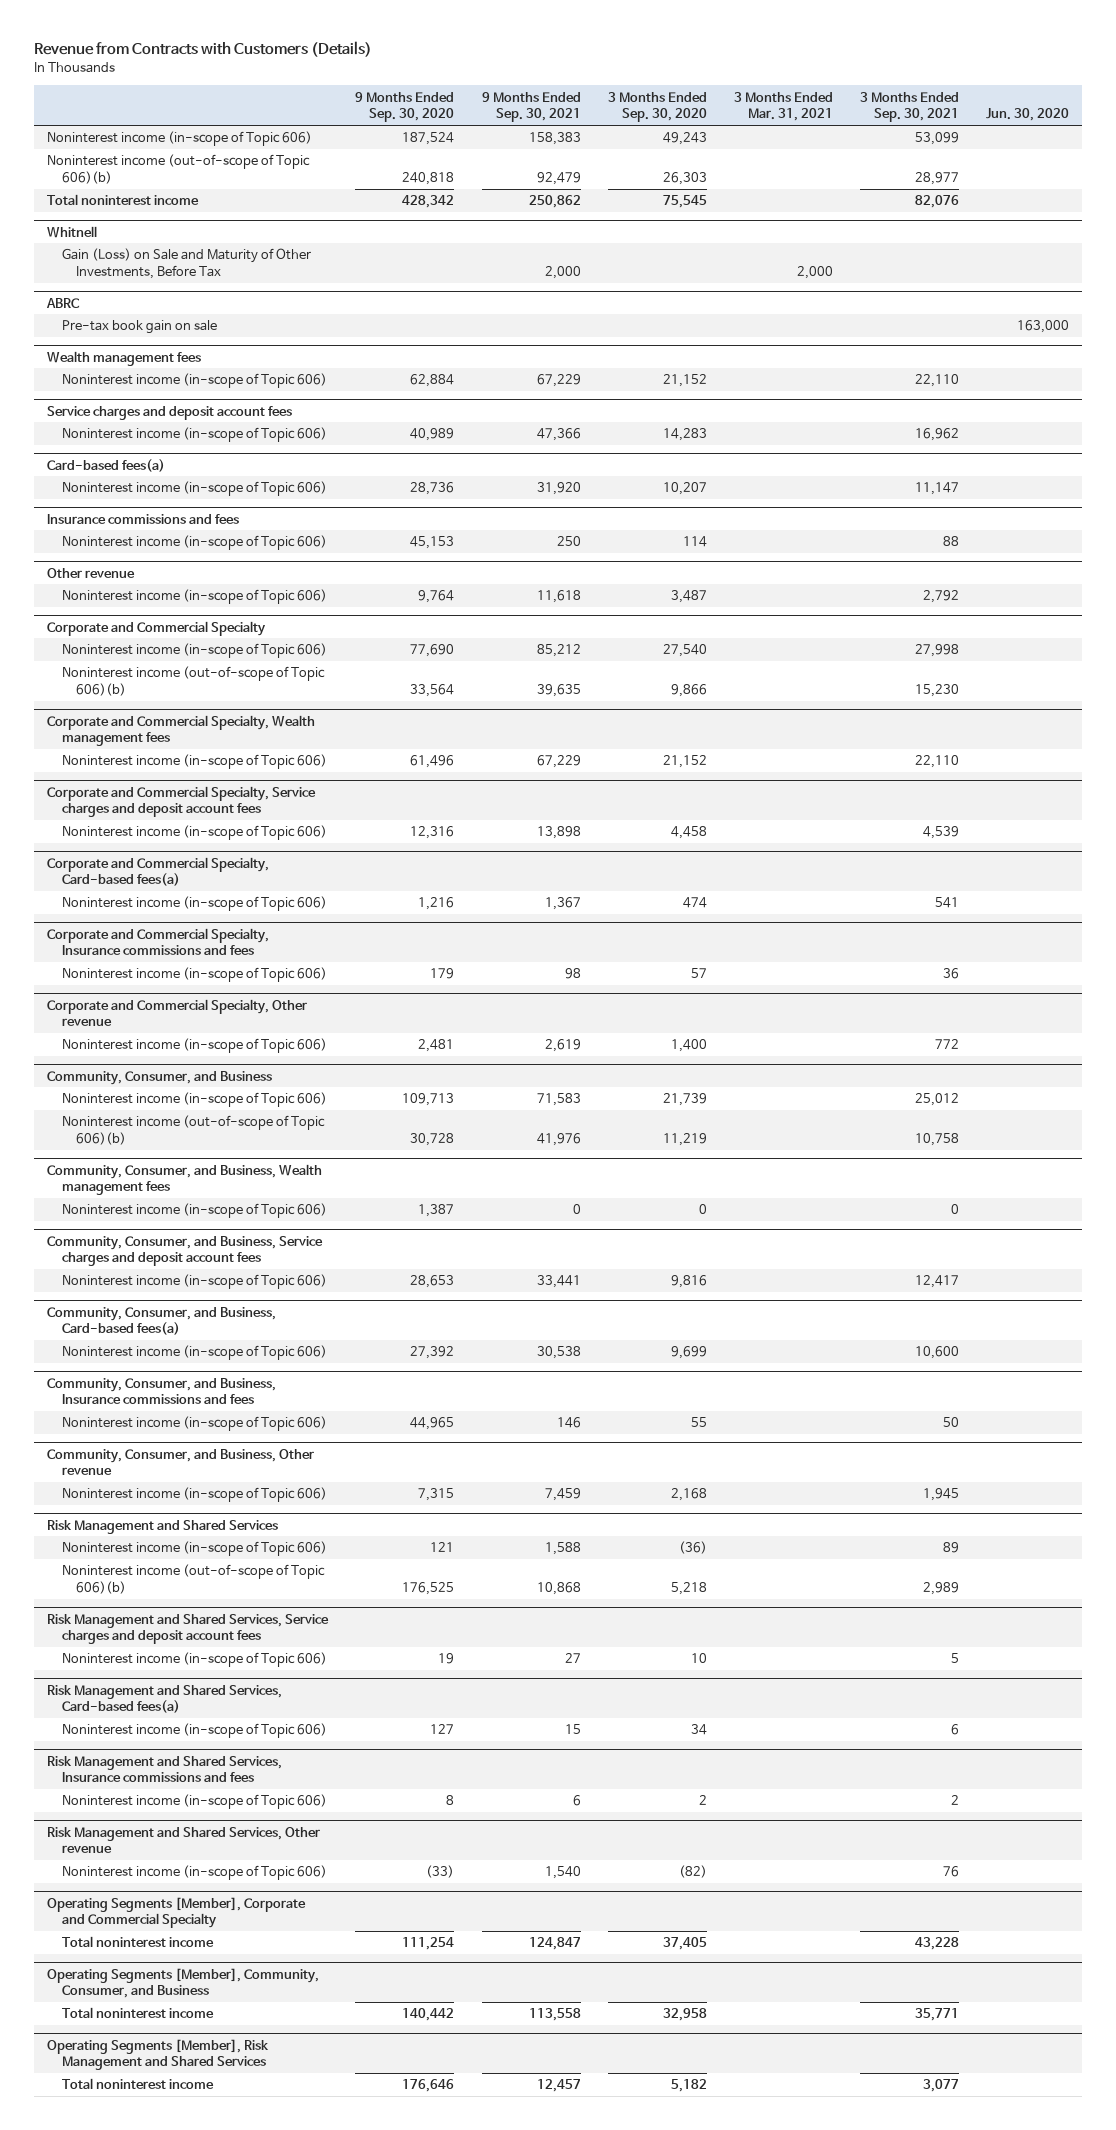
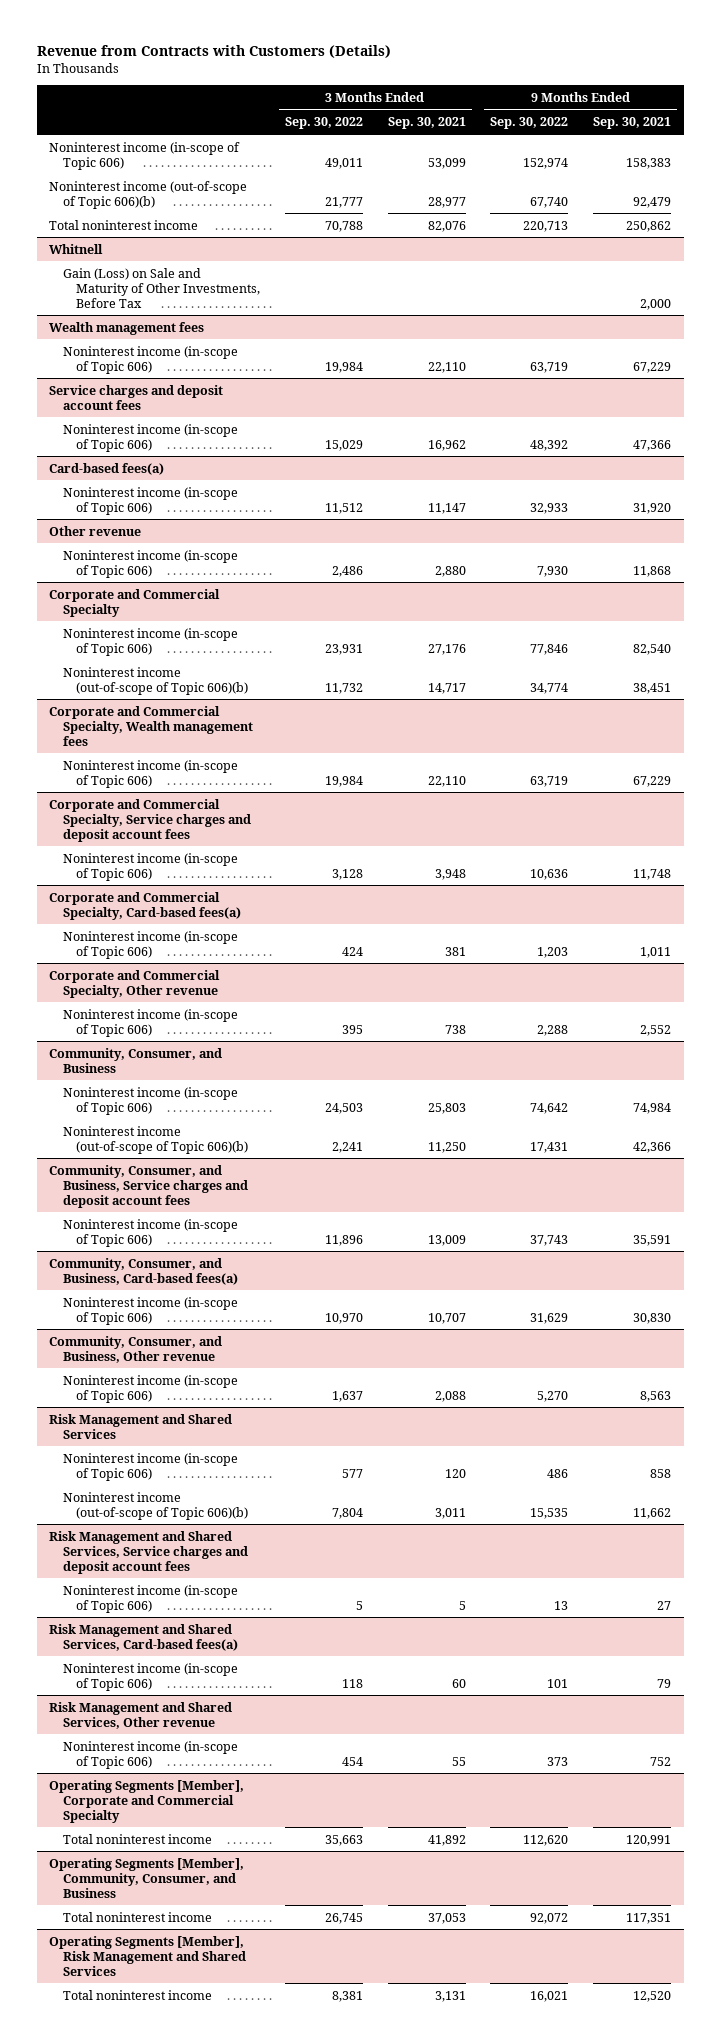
[355,91,455,123] 9 Months Ended Sep. 30, 2020 -> none
[607,91,707,123] 3 Months Ended Sep. 30, 2020 -> none
[733,91,833,122] 3 Months Ended Mar. 31, 2021 -> none
[985,108,1069,122] Jun. 30, 2020 -> none
none -> [284,117,363,130] Sep. 30, 2022
none -> [490,117,569,130] Sep. 30, 2022
[46,297,81,308] ABRC -> none
[61,320,217,335] Pre-tax book gain on sale -> none
[47,513,240,524] Insurance commissions and fees -> none
[61,535,327,551] Noninterest income (in-scope of Topic 606) -> none
[536,590,581,604] 11,618 -> [633,565,672,577] 11,868
[922,590,959,604] 2,792 -> [434,565,466,577] 2,880
[536,644,581,658] 85,212 -> [633,643,672,655] 82,540
[914,644,959,658] 27,998 -> [427,643,466,655] 27,176
[536,683,581,697] 39,635 -> [633,682,672,694] 38,451
[914,683,959,697] 15,230 -> [427,682,466,694] 14,717
[536,826,581,840] 13,898 -> [633,868,672,880] 11,748
[922,826,959,840] 4,539 -> [434,868,466,880] 3,948
[47,927,270,955] Corporate and Commercial Specialty, Insurance commissions and fees -> none
[61,967,327,983] Noninterest income (in-scope of Topic 606) -> none
[544,897,581,911] 1,367 -> [640,946,672,958] 1,011
[934,897,959,909] 541 -> [444,946,466,956] 381
[544,1039,581,1053] 2,619 -> [640,1024,672,1036] 2,552
[934,1039,959,1050] 772 -> [444,1024,466,1034] 738
[47,1163,323,1195] Community, Consumer, and Business, Wealth management fees -> none
[61,1203,327,1219] Noninterest income (in-scope of Topic 606) -> none
[536,1093,581,1107] 71,583 -> [633,1102,672,1114] 74,984
[914,1093,959,1107] 25,012 -> [427,1102,466,1114] 25,803
[536,1132,581,1146] 41,976 -> [633,1141,672,1153] 42,366
[914,1132,959,1146] 10,758 -> [427,1141,466,1153] 11,250
[536,1275,581,1289] 33,441 -> [633,1234,672,1246] 35,591
[914,1275,959,1289] 12,417 -> [427,1234,466,1246] 13,009
[47,1377,277,1404] Community, Consumer, and Business, Insurance commissions and fees -> none
[61,1416,327,1432] Noninterest income (in-scope of Topic 606) -> none
[536,1346,581,1360] 30,538 -> [633,1312,672,1324] 30,830
[914,1346,959,1360] 10,600 -> [427,1312,466,1324] 10,707
[544,1488,581,1502] 7,459 -> [640,1390,672,1402] 8,563
[922,1488,959,1502] 1,945 -> [434,1390,466,1402] 2,088
[544,1542,581,1556] 1,588 -> [650,1468,672,1478] 858
[942,1542,959,1554] 89 -> [444,1468,466,1478] 120
[536,1581,581,1595] 10,868 -> [633,1507,672,1519] 11,662
[922,1581,959,1595] 2,989 -> [434,1507,466,1519] 3,011
[47,1755,283,1782] Risk Management and Shared Services, Insurance commissions and fees -> none
[61,1794,327,1810] Noninterest income (in-scope of Topic 606) -> none
[564,1724,581,1735] 15 -> [657,1678,672,1688] 79
[950,1724,959,1736] 6 -> [451,1678,466,1688] 60
[544,1866,581,1880] 1,540 -> [650,1756,672,1766] 752
[942,1866,959,1878] 76 -> [451,1756,466,1766] 55
[528,1937,581,1951] 124,847 -> [626,1834,672,1846] 120,991
[914,1937,959,1951] 43,228 -> [427,1834,466,1846] 41,892
[528,2008,581,2022] 113,558 -> [626,1912,672,1924] 117,351
[914,2008,959,2022] 35,771 -> [427,1912,466,1924] 37,053
[536,2079,581,2093] 12,457 -> [633,1990,672,2002] 12,520
[922,2079,959,2093] 3,077 -> [434,1990,466,2002] 3,131

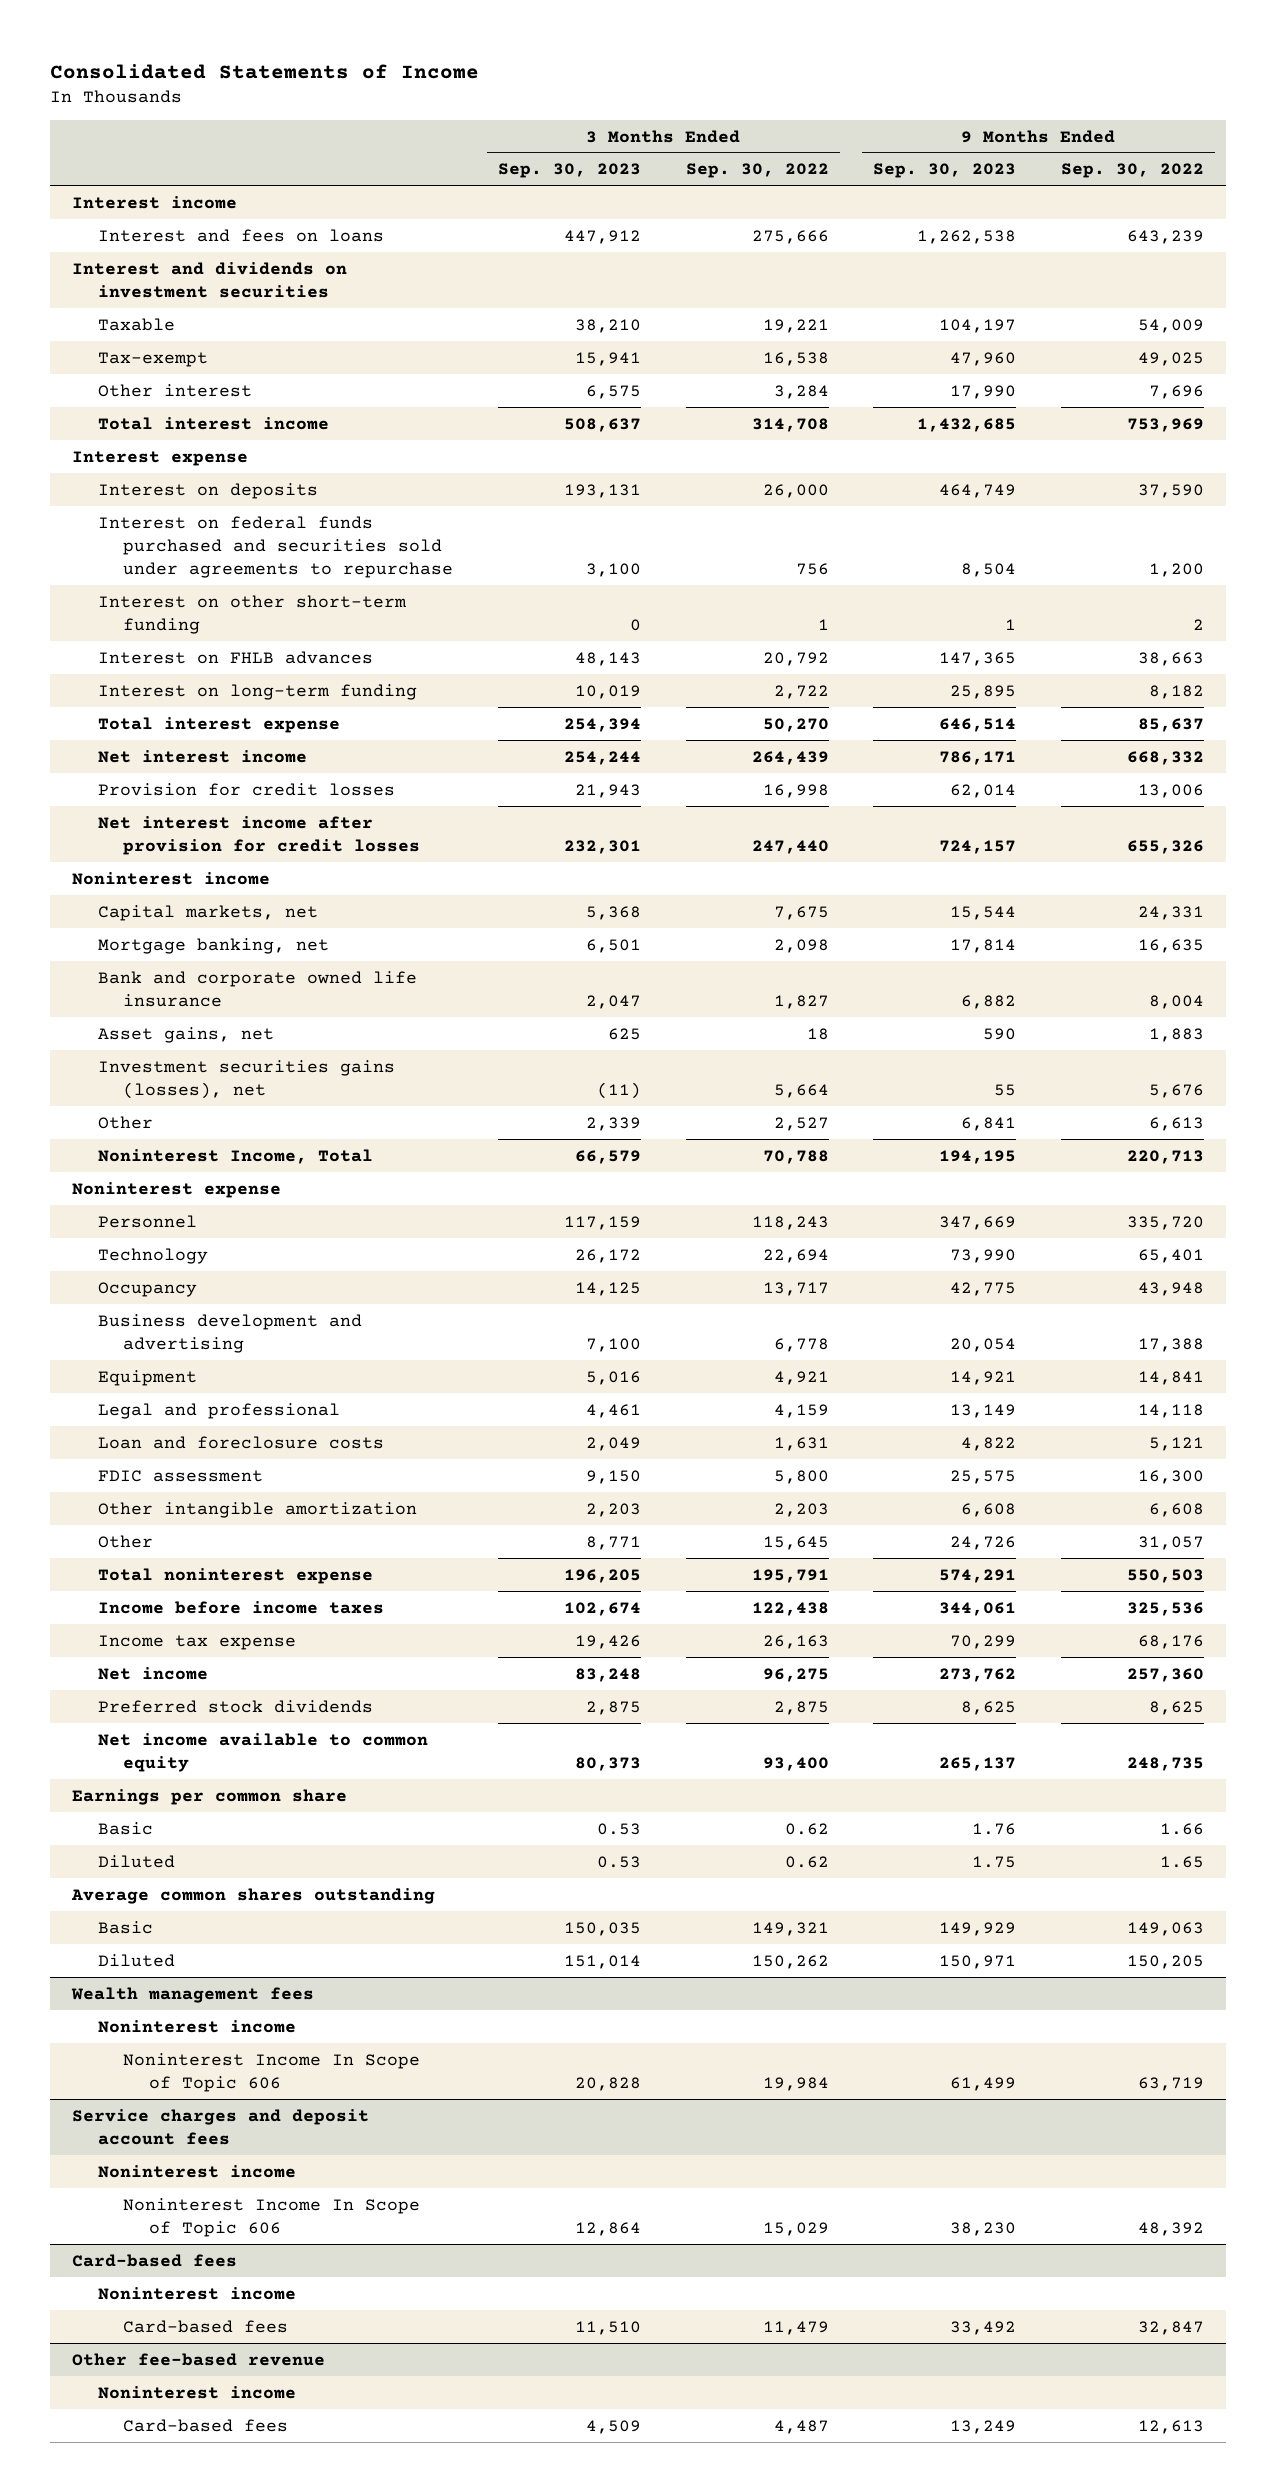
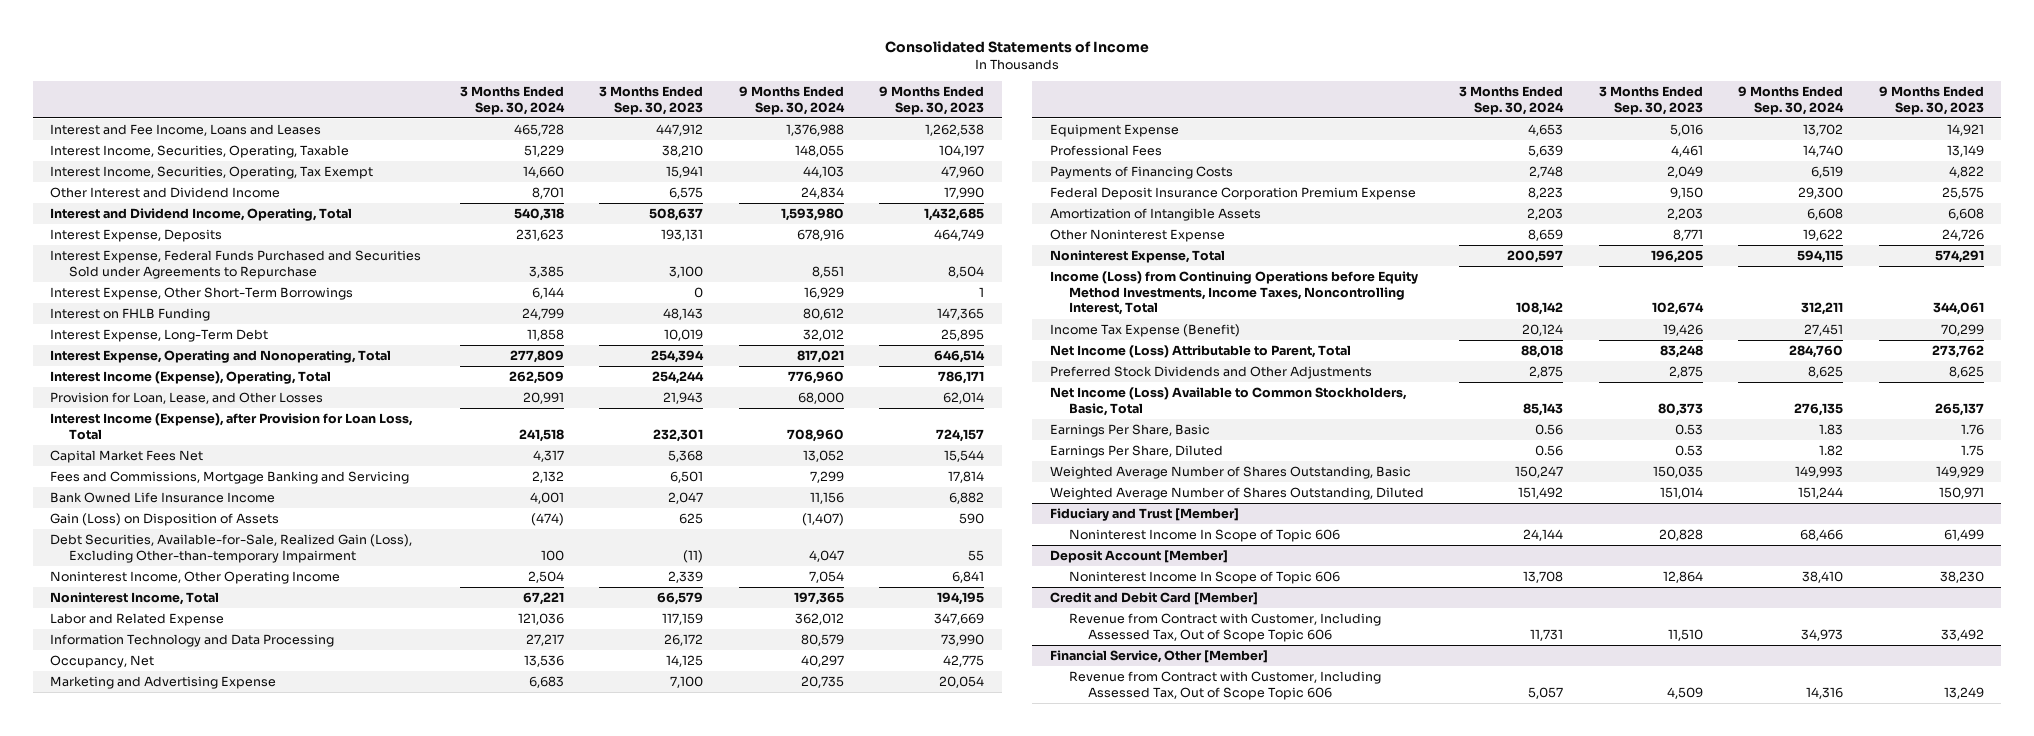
[685,163,829,179] Sep. 30, 2022 -> none
[1060,163,1204,179] Sep. 30, 2022 -> none
none -> [459,86,565,115] 3 Months Ended Sep. 30, 2024
none -> [738,86,845,115] 9 Months Ended Sep. 30, 2024
[71,195,237,209] Interest income -> none
[71,261,347,298] Interest and dividends on investment securities -> none
[71,450,248,466] Interest expense -> none
[71,871,270,885] Noninterest income -> none
[97,228,384,242] Interest and fees on loans -> [50,124,322,137] Interest and Fee Income, Loans and Leases
[97,317,175,331] Taxable -> [50,145,350,159] Interest Income, Securities, Operating, Taxable
[97,351,208,367] Tax-exempt -> [50,166,374,180] Interest Income, Securities, Operating, Tax Exempt
[97,383,252,397] Other interest -> [50,187,281,199] Other Interest and Dividend Income
[97,416,329,430] Total interest income -> [50,208,353,222] Interest and Dividend Income, Operating, Total
[97,482,318,499] Interest on deposits -> [50,229,223,243] Interest Expense, Deposits
[97,515,454,578] Interest on federal funds purchased and securities sold under agreements to repurchase -> [50,250,422,279] Interest Expense, Federal Funds Purchased and Securities Sold under Agreements to Repurchase
[97,594,407,634] Interest on other short-term funding -> [50,287,354,301] Interest Expense, Other Short-Term Borrowings
[97,650,373,664] Interest on FHLB advances -> [50,308,211,322] Interest on FHLB Funding
[97,683,417,700] Interest on long-term funding -> [50,329,269,343] Interest Expense, Long-Term Debt
[97,716,340,733] Total interest expense -> [50,350,392,364] Interest Expense, Operating and Nonoperating, Total
[97,749,307,763] Net interest income -> [50,371,332,385] Interest Income (Expense), Operating, Total
[97,782,395,796] Provision for credit losses -> [50,392,324,405] Provision for Loan, Lease, and Other Losses
[97,815,421,855] Net interest income after provision for credit losses -> [50,413,414,440] Interest Income (Expense), after Provision for Loan Loss, Total
[97,904,318,921] Capital markets, net -> [50,450,204,464] Capital Market Fees Net
[97,937,329,954] Mortgage banking, net -> [50,471,410,485] Fees and Commissions, Mortgage Banking and Servicing
[97,970,417,1007] Bank and corporate owned life insurance -> [50,492,276,504] Bank Owned Life Insurance Income
[97,1026,274,1043] Asset gains, net -> [50,513,280,527] Gain (Loss) on Disposition of Assets
[97,1059,395,1099] Investment securities gains (losses), net -> [50,534,413,563] Debt Securities, Available-for-Sale, Realized Gain (Loss), Excluding Other-than-temporary Impairment
[97,1115,153,1129] Other -> [50,571,341,585] Noninterest Income, Other Operating Income
[71,1181,281,1198] Noninterest expense -> none
[71,1788,347,1805] Earnings per common share -> none
[70,1887,435,1904] Average common shares outstanding -> none
[97,2019,296,2033] Noninterest income -> none
[97,1214,197,1228] Personnel -> [50,613,225,627] Labor and Related Expense
[97,1247,208,1264] Technology -> [50,634,335,648] Information Technology and Data Processing
[97,1281,197,1297] Occupancy -> [50,655,155,669] Occupancy, Net
[97,1313,362,1353] Business development and advertising -> [50,676,277,690] Marketing and Advertising Expense
[97,1369,197,1386] Equipment -> [1050,124,1180,138] Equipment Expense
[97,1402,340,1419] Legal and professional -> [1050,145,1163,157] Professional Fees
[97,1435,384,1449] Loan and foreclosure costs -> [1050,166,1234,180] Payments of Financing Costs
[97,1469,263,1482] FDIC assessment -> [1050,187,1417,201] Federal Deposit Insurance Corporation Premium Expense
[97,1501,417,1518] Other intangible amortization -> [1050,208,1262,222] Amortization of Intangible Assets
[97,1534,153,1548] Other -> [1050,229,1226,243] Other Noninterest Expense
[97,1567,373,1584] Total noninterest expense -> [1050,250,1226,264] Noninterest Expense, Total
[97,1600,384,1614] Income before income taxes -> [1050,271,1419,316] Income (Loss) from Continuing Operations before Equity Method Investments, Income Taxes, Noncontrolling Interest, Total
[97,1634,296,1650] Income tax expense -> [1050,324,1241,338] Income Tax Expense (Benefit)
[97,1666,208,1680] Net income -> [1050,345,1352,359] Net Income (Loss) Attributable to Parent, Total
[97,1699,373,1713] Preferred stock dividends -> [1050,366,1373,380] Preferred Stock Dividends and Other Adjustments
[97,1732,428,1772] Net income available to common equity -> [1050,387,1408,416] Net Income (Loss) Available to Common Stockholders, Basic, Total
[97,1821,153,1835] Basic -> [1050,424,1211,438] Earnings Per Share, Basic
[97,1854,175,1868] Diluted -> [1050,445,1224,459] Earnings Per Share, Diluted
[97,1920,153,1934] Basic -> [1050,466,1412,480] Weighted Average Number of Shares Outstanding, Basic
[97,1953,175,1967] Diluted -> [1050,487,1425,501] Weighted Average Number of Shares Outstanding, Diluted
[70,1986,314,2003] Wealth management fees -> [1050,508,1240,522] Fiduciary and Trust [Member]
[97,2164,296,2178] Noninterest income -> none
[71,2108,369,2145] Service charges and deposit account fees -> [1050,550,1229,564] Deposit Account [Member]
[97,2286,296,2300] Noninterest income -> none
[97,2385,296,2399] Noninterest income -> none
[71,2253,237,2267] Card-based fees -> [1050,592,1259,606] Credit and Debit Card [Member]
[123,2319,289,2333] Card-based fees -> [1068,613,1381,642] Revenue from Contract with Customer, Including Assessed Tax, Out of Scope Topic 606
[71,2352,325,2366] Other fee-based revenue -> [1050,650,1269,664] Financial Service, Other [Member]
[123,2418,289,2432] Card-based fees -> [1068,671,1381,700] Revenue from Contract with Customer, Including Assessed Tax, Out of Scope Topic 606

